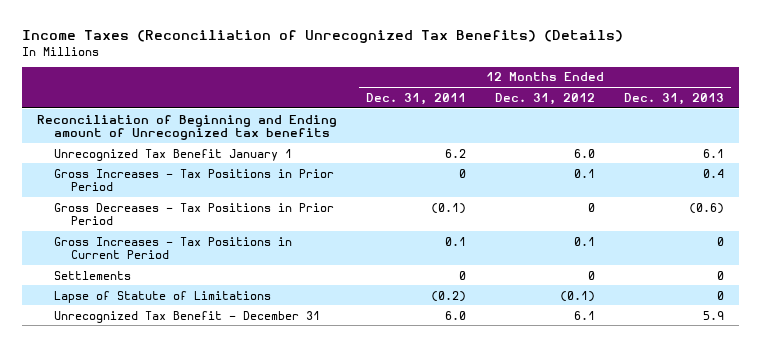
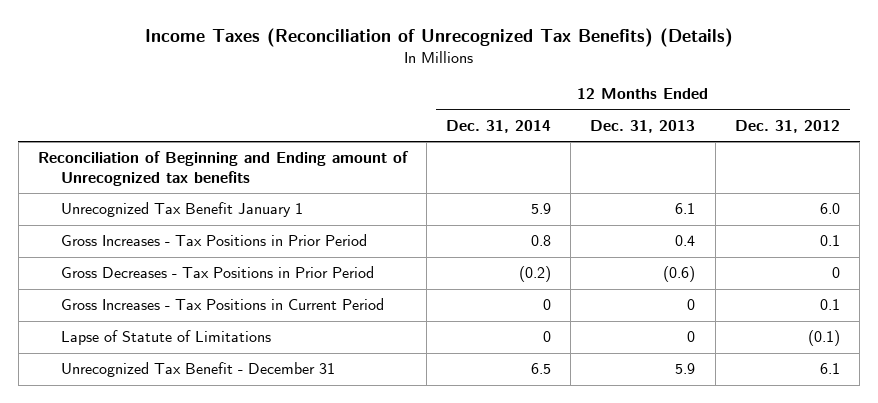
[365,92,466,105] Dec. 31, 2011 -> none
none -> [446,120,552,134] Dec. 31, 2014
[53,270,131,280] Settlements -> none

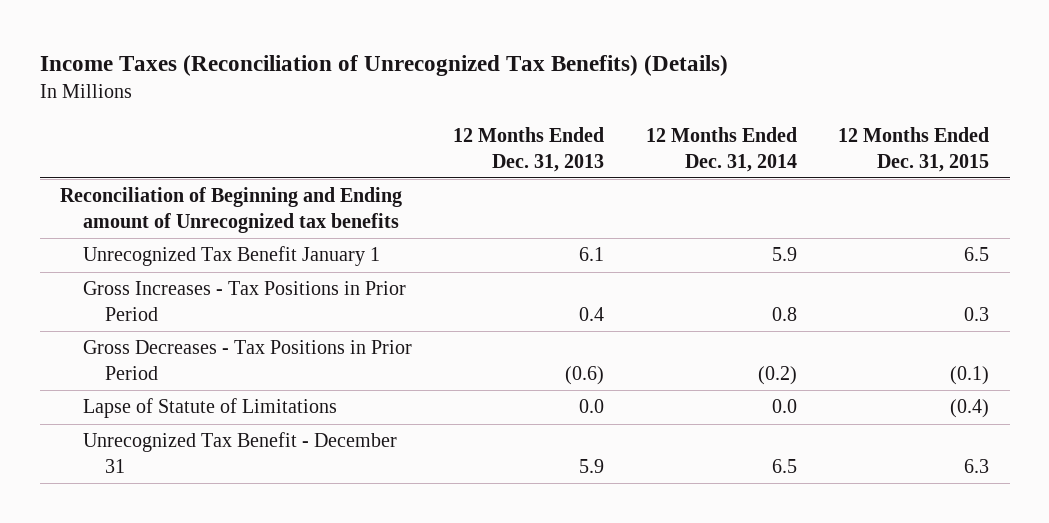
[734,120,840,134] Dec. 31, 2012 -> none
none -> [838,126,990,172] 12 Months Ended Dec. 31, 2015
[61,298,385,311] Gross Increases - Tax Positions in Current Period -> none
[543,331,552,343] 0 -> [771,399,797,414] 0.0
[687,331,696,343] 0 -> [579,399,605,414] 0.0

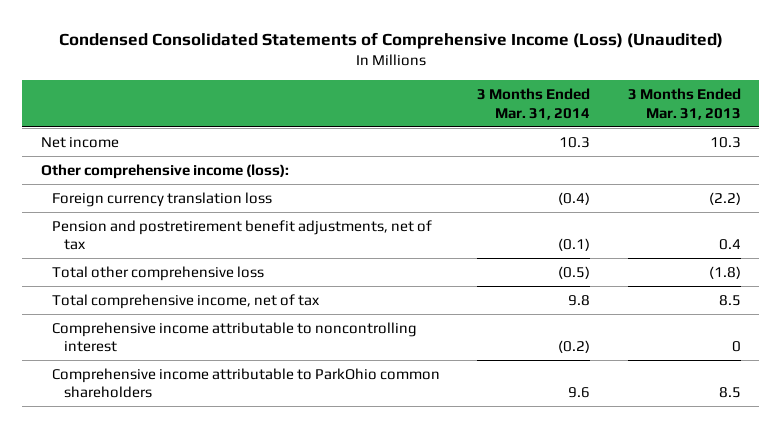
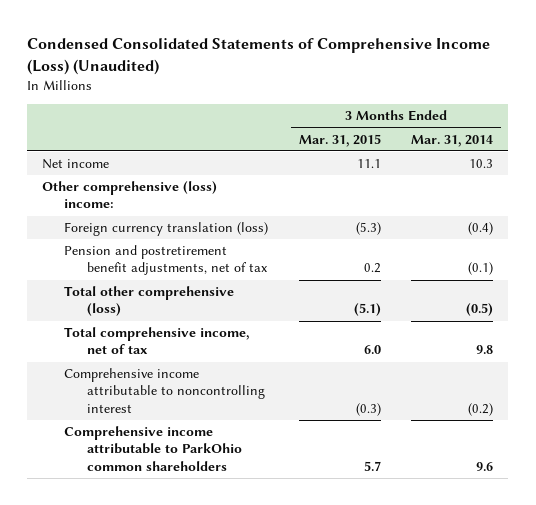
[627,88,741,120] 3 Months Ended Mar. 31, 2013 -> none
none -> [298,133,381,147] Mar. 31, 2015
[40,163,289,179] Other comprehensive income (loss): -> [42,181,218,209] Other comprehensive (loss) income:
[52,191,273,207] Foreign currency translation loss -> [64,222,269,237] Foreign currency translation (loss)
[52,265,265,281] Total other comprehensive loss -> [64,286,235,317] Total other comprehensive (loss)

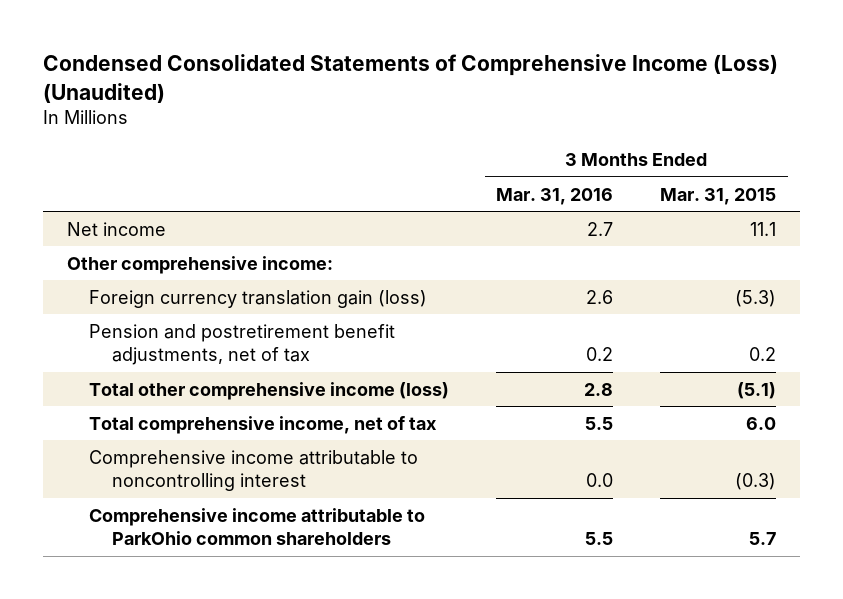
[411,134,494,147] Mar. 31, 2014 -> none
none -> [496,187,614,205] Mar. 31, 2016
[42,181,218,209] Other comprehensive (loss) income: -> [66,255,333,274] Other comprehensive income:
[64,222,269,237] Foreign currency translation (loss) -> [89,289,428,308] Foreign currency translation gain (loss)
[64,286,235,317] Total other comprehensive (loss) -> [89,381,450,400] Total other comprehensive income (loss)

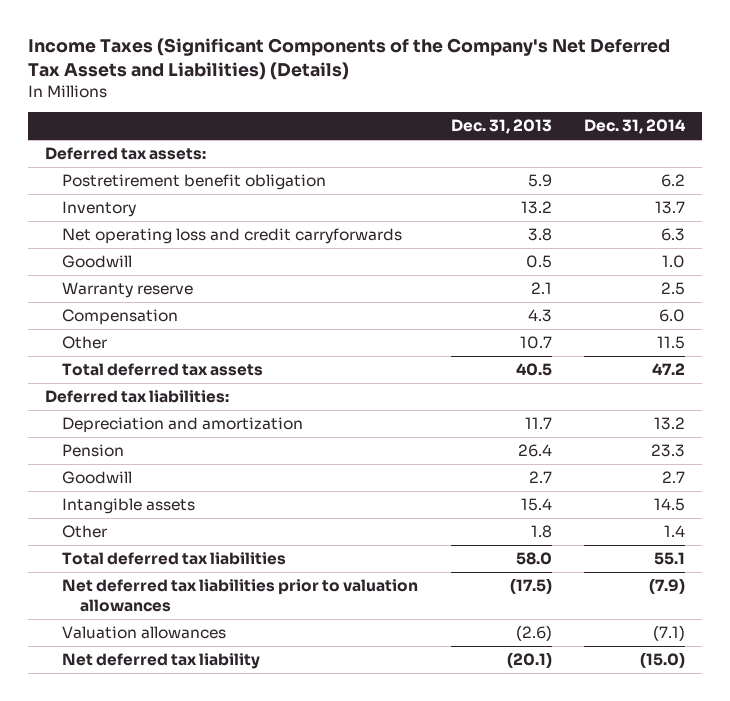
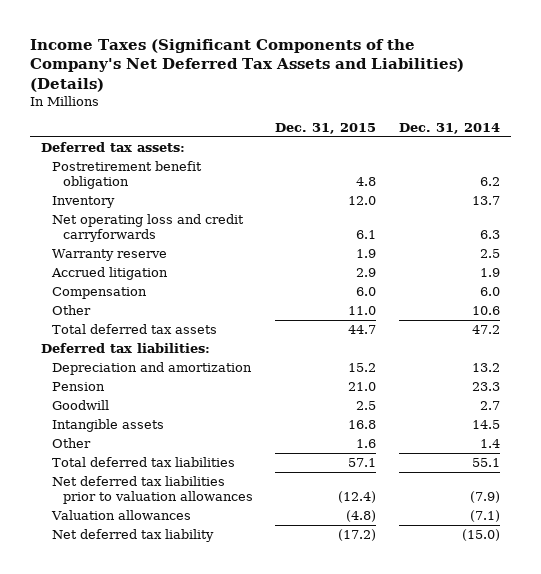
[450,119,552,135] Dec. 31, 2013 -> none
none -> [275,123,377,135] Dec. 31, 2015
[62,255,133,269] Goodwill -> none
none -> [51,266,169,280] Accrued litigation
[657,336,686,350] 11.5 -> [471,305,500,315] 10.6

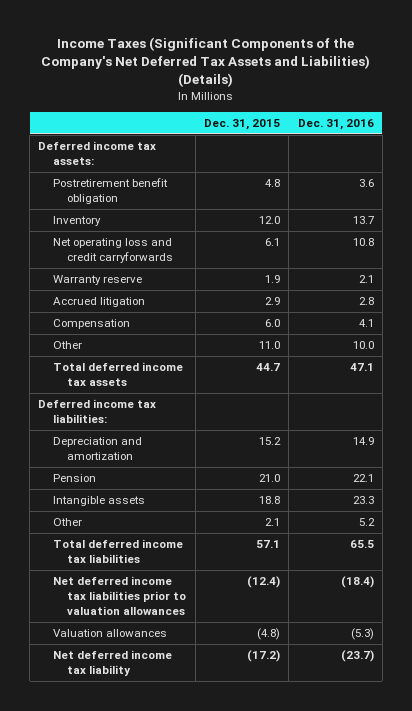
[398,123,500,135] Dec. 31, 2014 -> none
none -> [297,118,374,130] Dec. 31, 2016
[41,141,186,152] Deferred tax assets: -> [38,141,157,165] Deferred income tax assets:
[52,323,218,334] Total deferred tax assets -> [52,362,183,386] Total deferred income tax assets
[41,342,211,353] Deferred tax liabilities: -> [38,399,157,423] Deferred income tax liabilities:
[52,399,110,410] Goodwill -> none
[348,419,377,429] 16.8 -> [258,496,280,505] 18.8
[356,438,377,448] 1.6 -> [264,518,280,527] 2.1
[52,456,236,467] Total deferred tax liabilities -> [52,539,183,563] Total deferred income tax liabilities
[52,475,253,505] Net deferred tax liabilities prior to valuation allowances -> [52,576,187,615] Net deferred income tax liabilities prior to valuation allowances
[52,528,215,542] Net deferred tax liability -> [52,650,172,676] Net deferred income tax liability

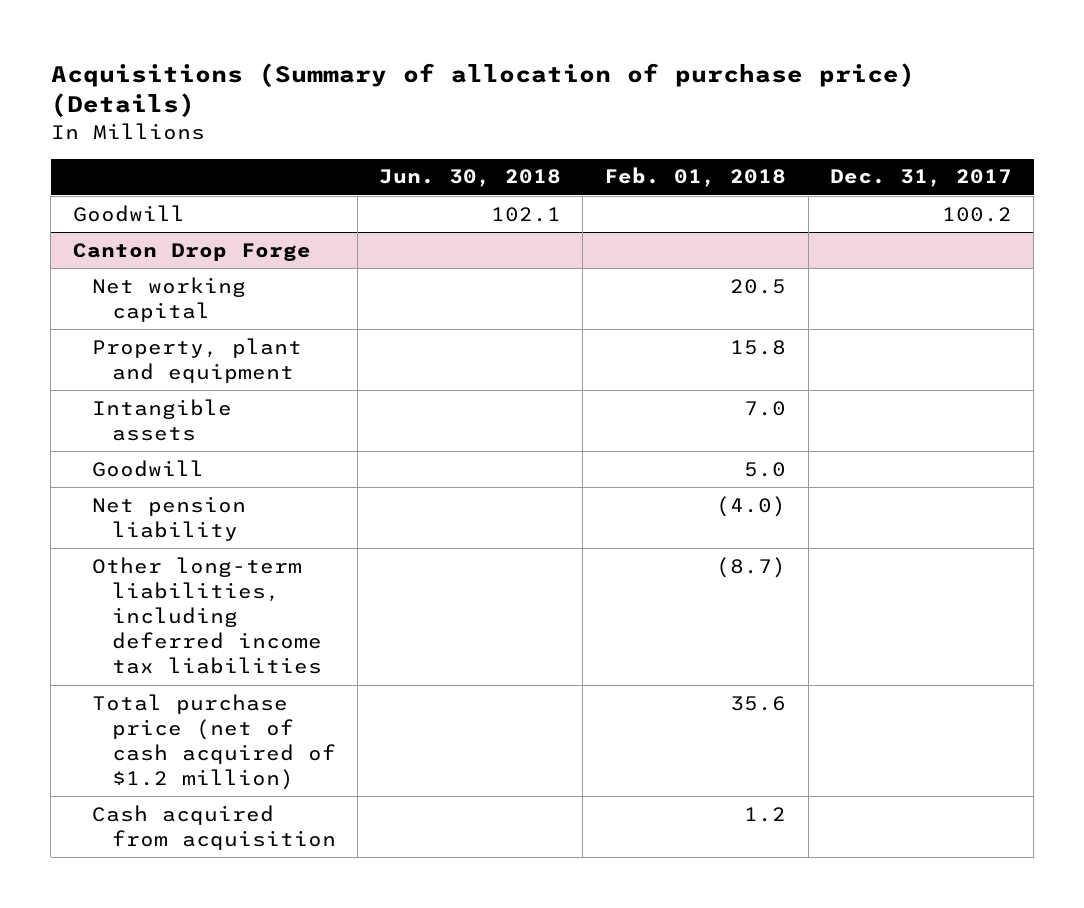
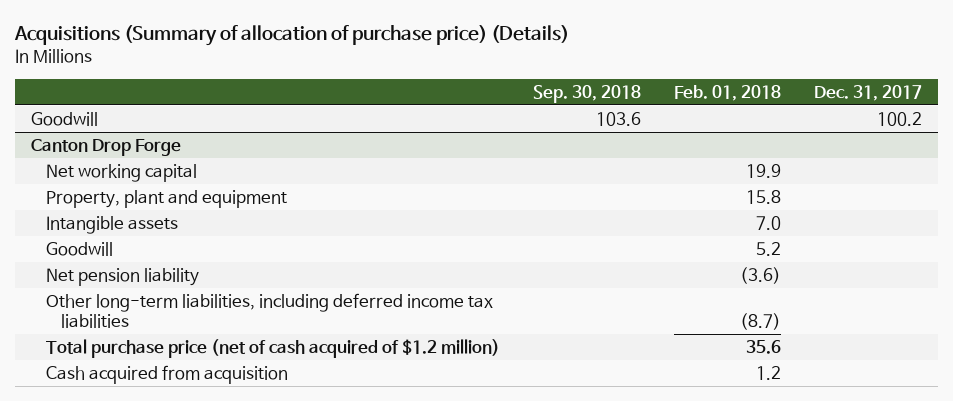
[379,169,562,188] Jun. 30, 2018 -> none
none -> [533,84,642,103] Sep. 30, 2018
[730,278,787,294] 20.5 -> [745,164,781,179] 19.9
[744,461,787,477] 5.0 -> [755,242,781,257] 5.2
[716,495,787,517] (4.0) -> [739,267,781,285] (3.6)

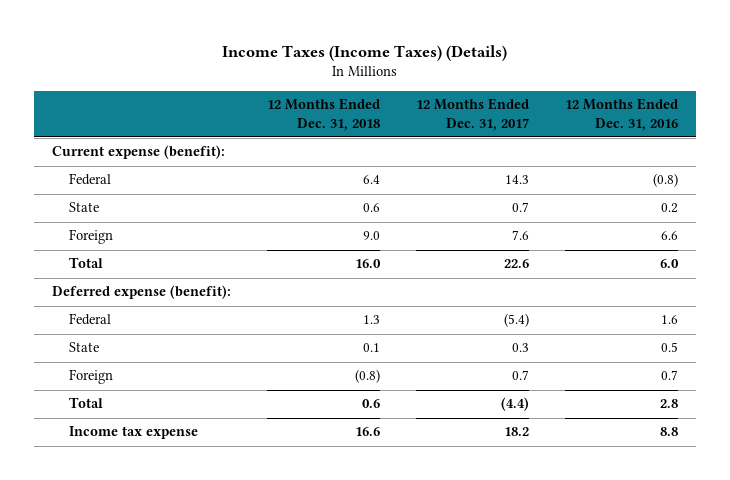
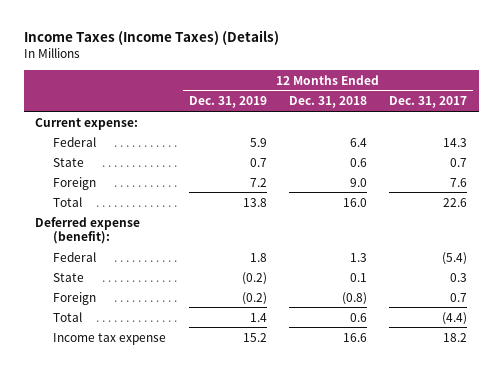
[564,98,678,131] 12 Months Ended Dec. 31, 2016 -> none
none -> [188,96,267,109] Dec. 31, 2019
[52,145,226,160] Current expense (benefit): -> [35,117,139,130] Current expense:

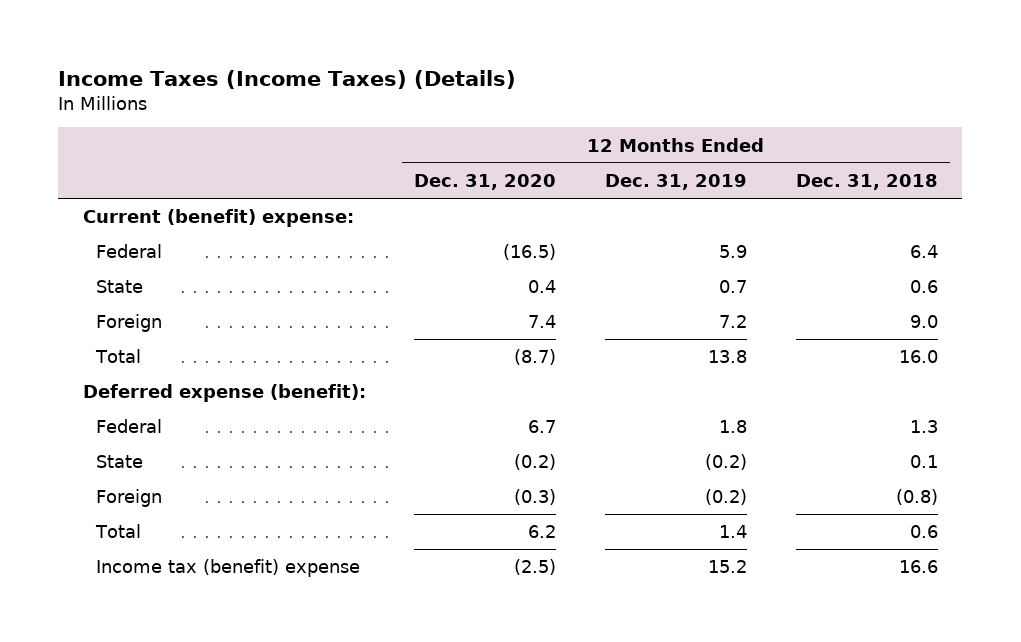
[389,96,468,109] Dec. 31, 2017 -> none
none -> [414,173,557,190] Dec. 31, 2020
[35,117,139,130] Current expense: -> [82,209,354,228] Current (benefit) expense:
[53,332,167,345] Income tax expense -> [95,559,360,578] Income tax (benefit) expense

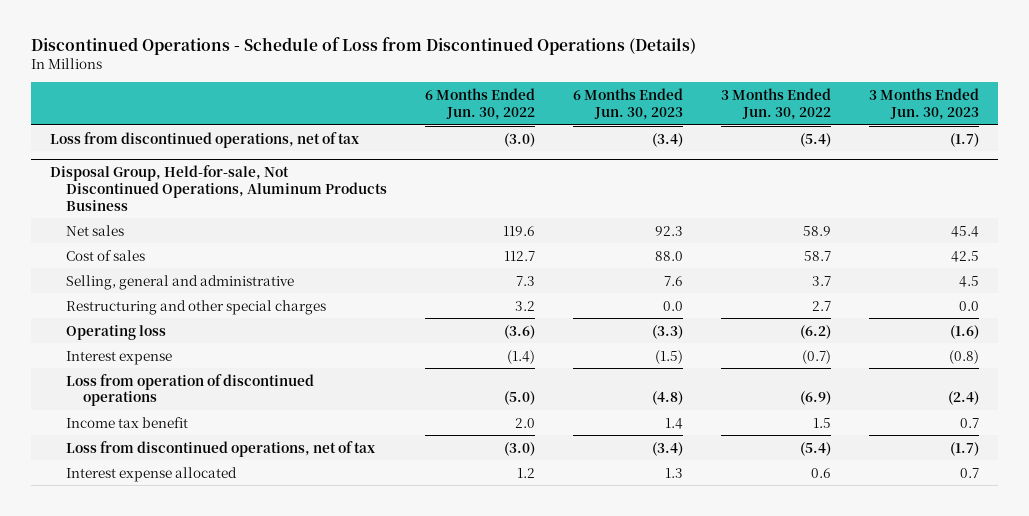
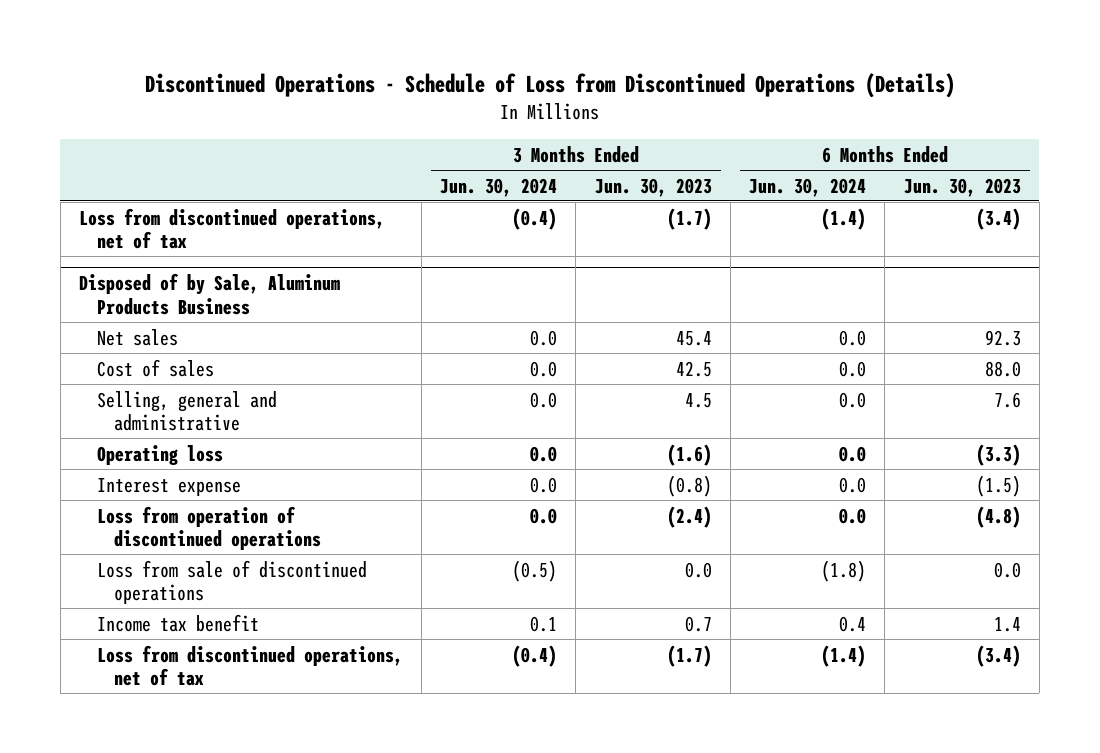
[425,87,536,120] 6 Months Ended Jun. 30, 2022 -> none
[721,87,832,120] 3 Months Ended Jun. 30, 2022 -> none
none -> [440,177,558,197] Jun. 30, 2024
none -> [749,177,867,197] Jun. 30, 2024
[49,164,388,211] Disposal Group, Held-for-sale, Not Discontinued Operations, Aluminum Products Business -> none
none -> [79,273,341,315] Disposed of by Sale, Aluminum Products Business
[66,299,327,315] Restructuring and other special charges -> none
none -> [96,559,367,604] Loss from sale of discontinued operations
[66,466,238,482] Interest expense allocated -> none

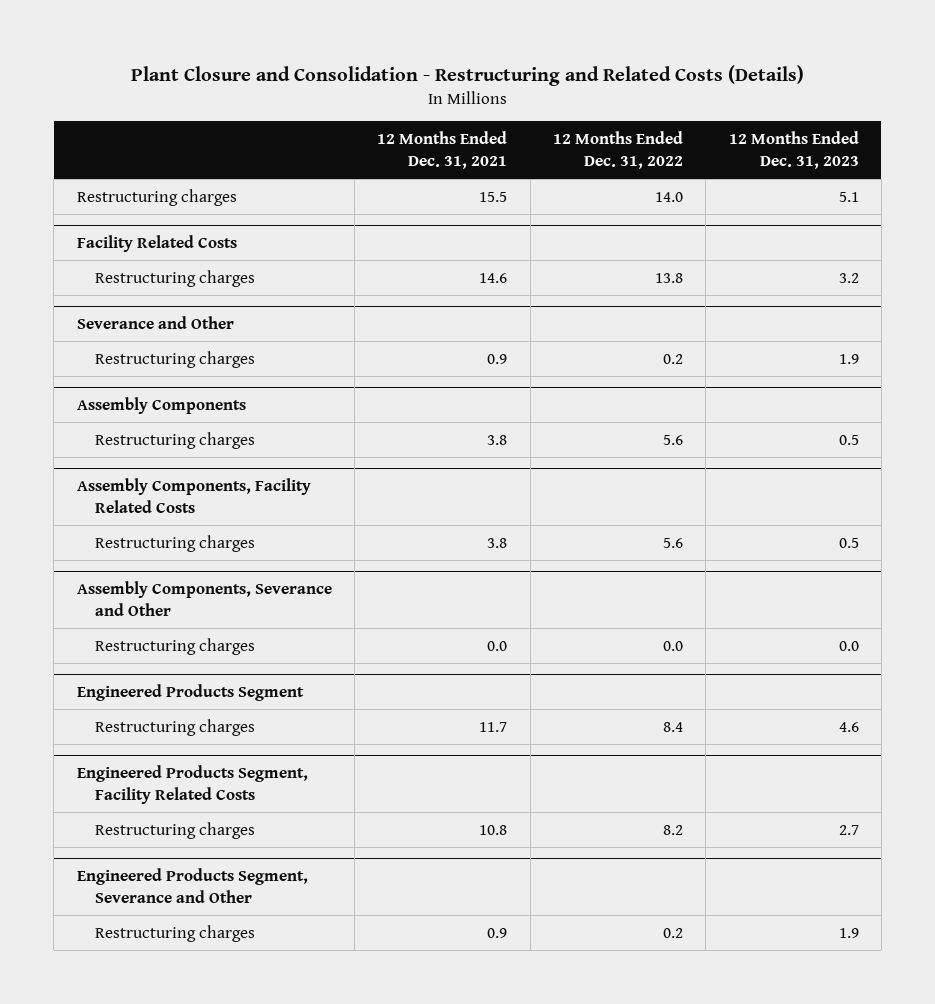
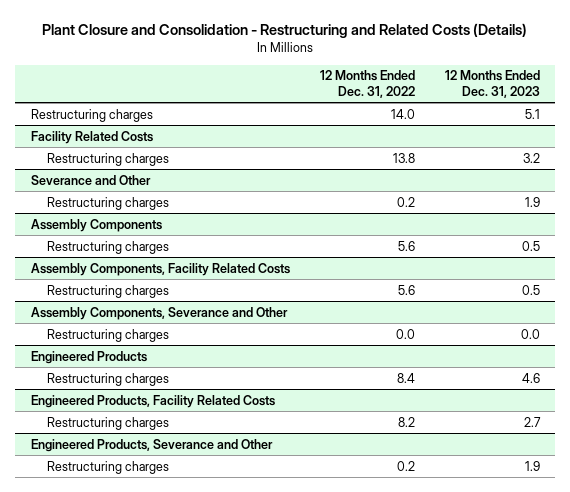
[377,131,508,170] 12 Months Ended Dec. 31, 2021 -> none
[76,683,304,701] Engineered Products Segment -> [30,350,147,364] Engineered Products
[76,764,308,805] Engineered Products Segment, Facility Related Costs -> [30,394,275,408] Engineered Products, Facility Related Costs
[76,867,308,904] Engineered Products Segment, Severance and Other -> [30,438,273,452] Engineered Products, Severance and Other

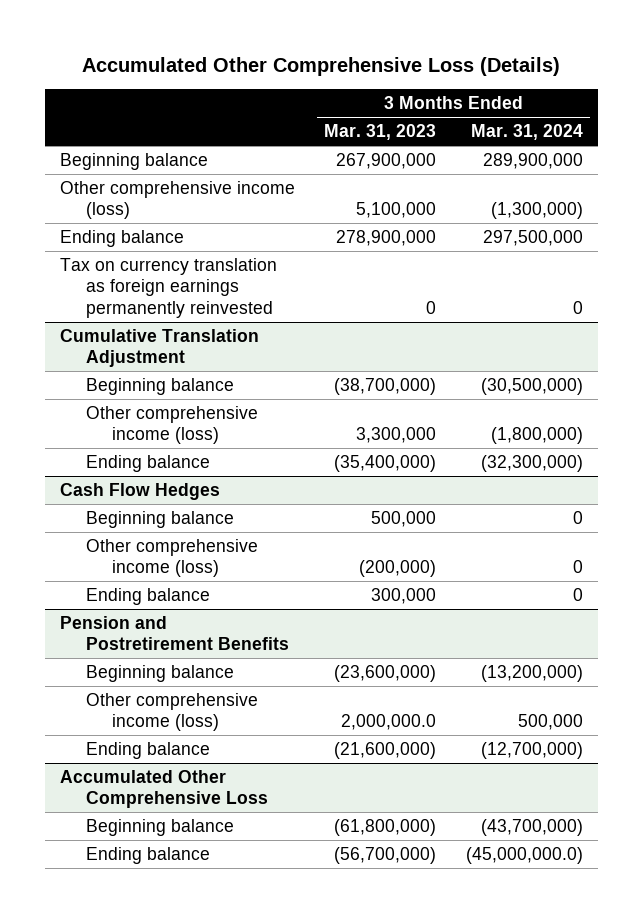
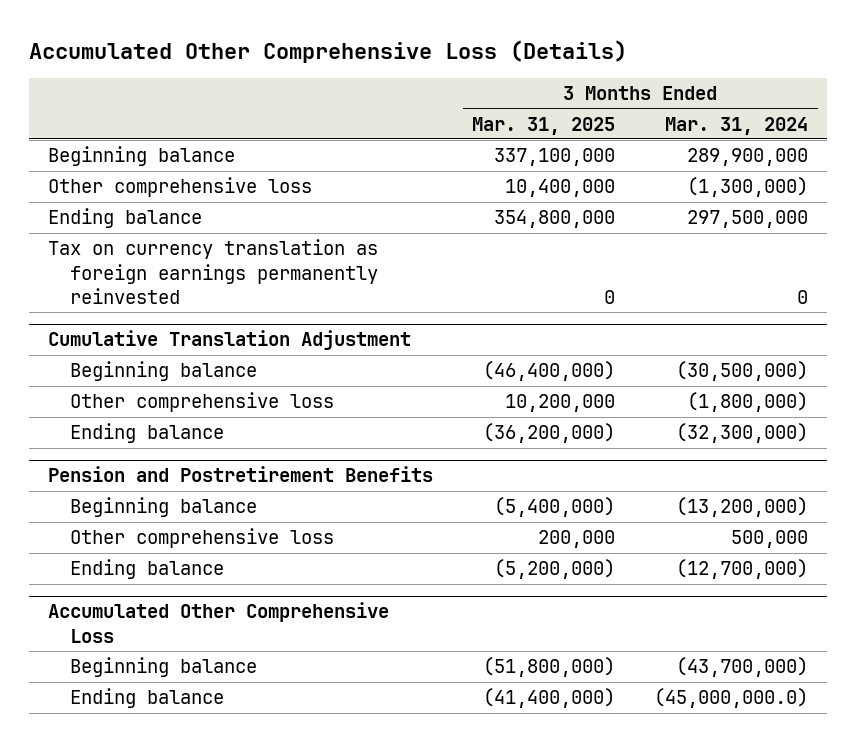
[324,124,437,141] Mar. 31, 2023 -> none
none -> [472,116,616,135] Mar. 31, 2025
[59,180,295,220] Other comprehensive income (loss) -> [48,177,313,198] Other comprehensive loss
[85,405,258,445] Other comprehensive income (loss) -> [69,392,334,413] Other comprehensive loss
[59,482,220,500] Cash Flow Hedges -> none
[85,510,234,528] Beginning balance -> none
[85,538,258,578] Other comprehensive income (loss) -> none
[85,587,210,605] Ending balance -> none
[85,692,258,732] Other comprehensive income (loss) -> [69,528,334,549] Other comprehensive loss

